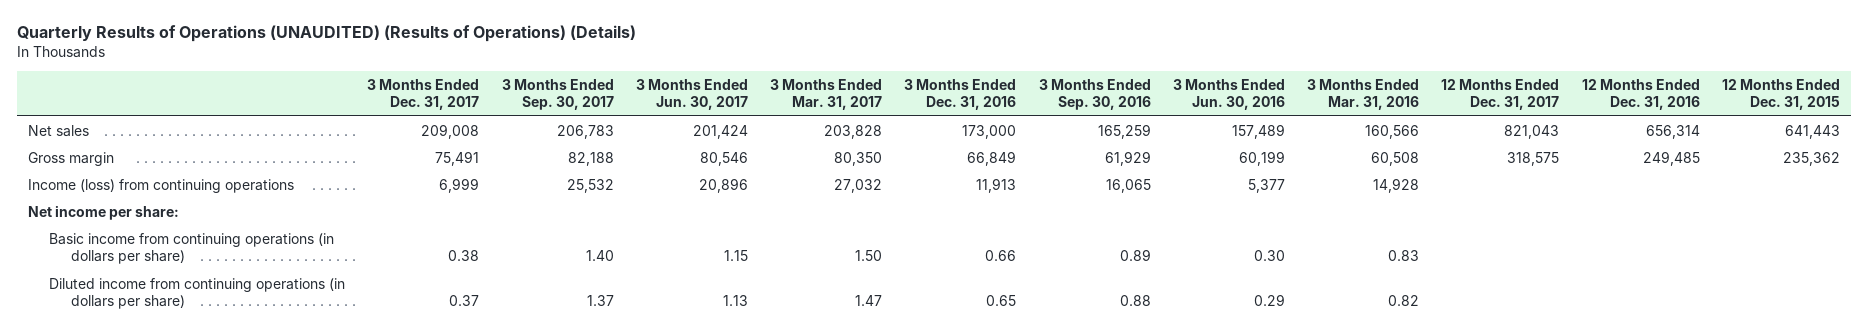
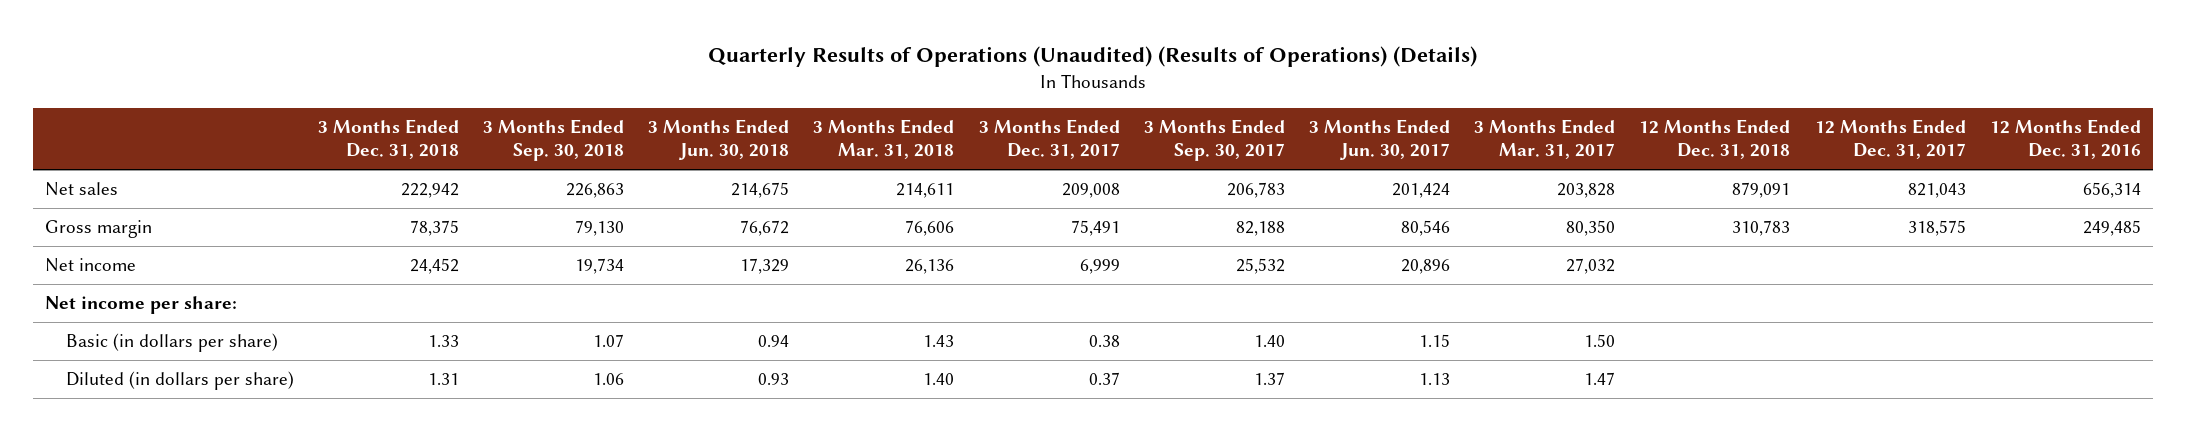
[16,25,636,43] Quarterly Results of Operations (UNAUDITED) (Results of Operations) (Details) -> [707,46,1477,68] Quarterly Results of Operations (Unaudited) (Results of Operations) (Details)
[904,79,1017,111] 3 Months Ended Dec. 31, 2016 -> none
[1038,79,1151,111] 3 Months Ended Sep. 30, 2016 -> none
[1172,79,1285,111] 3 Months Ended Jun. 30, 2016 -> none
[1307,79,1420,111] 3 Months Ended Mar. 31, 2016 -> none
[1721,79,1840,111] 12 Months Ended Dec. 31, 2015 -> none
none -> [317,118,459,160] 3 Months Ended Dec. 31, 2018
none -> [483,118,625,162] 3 Months Ended Sep. 30, 2018
none -> [648,118,790,161] 3 Months Ended Jun. 30, 2018
none -> [813,118,955,160] 3 Months Ended Mar. 31, 2018
none -> [1639,118,1791,160] 12 Months Ended Dec. 31, 2018
[27,178,294,193] Income (loss) from continuing operations -> [44,258,136,273] Net income
[49,232,335,264] Basic income from continuing operations (in dollars per share) -> [65,333,278,353] Basic (in dollars per share)
[49,277,346,309] Diluted income from continuing operations (in dollars per share) -> [65,371,294,391] Diluted (in dollars per share)

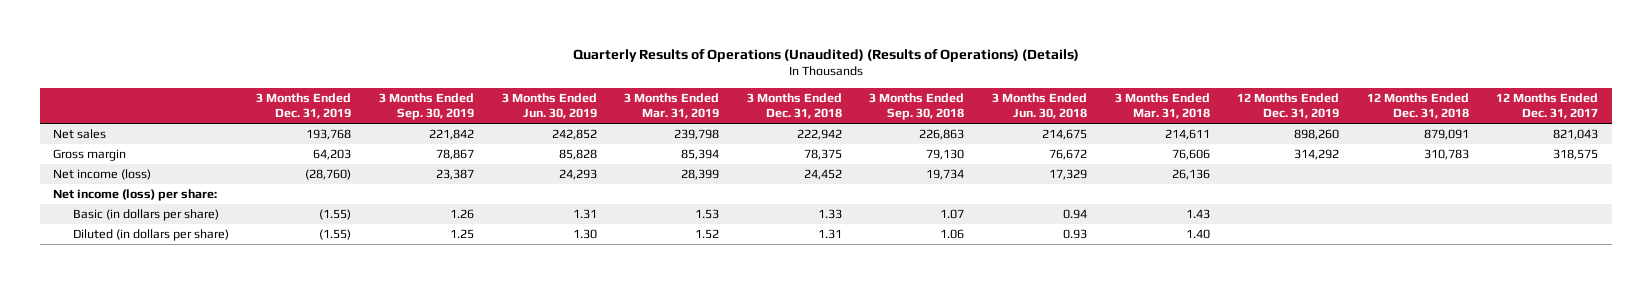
[978,118,1120,160] 3 Months Ended Dec. 31, 2017 -> none
[1143,118,1285,162] 3 Months Ended Sep. 30, 2017 -> none
[1309,118,1451,161] 3 Months Ended Jun. 30, 2017 -> none
[1474,118,1616,160] 3 Months Ended Mar. 31, 2017 -> none
[1989,118,2141,160] 12 Months Ended Dec. 31, 2016 -> none
none -> [256,92,352,120] 3 Months Ended Dec. 31, 2019
none -> [379,92,475,121] 3 Months Ended Sep. 30, 2019
none -> [501,92,597,120] 3 Months Ended Jun. 30, 2019
none -> [624,92,720,120] 3 Months Ended Mar. 31, 2019
none -> [1237,92,1340,120] 12 Months Ended Dec. 31, 2019
[44,258,136,273] Net income -> [53,168,152,180] Net income (loss)
[44,296,237,315] Net income per share: -> [53,188,218,201] Net income (loss) per share:

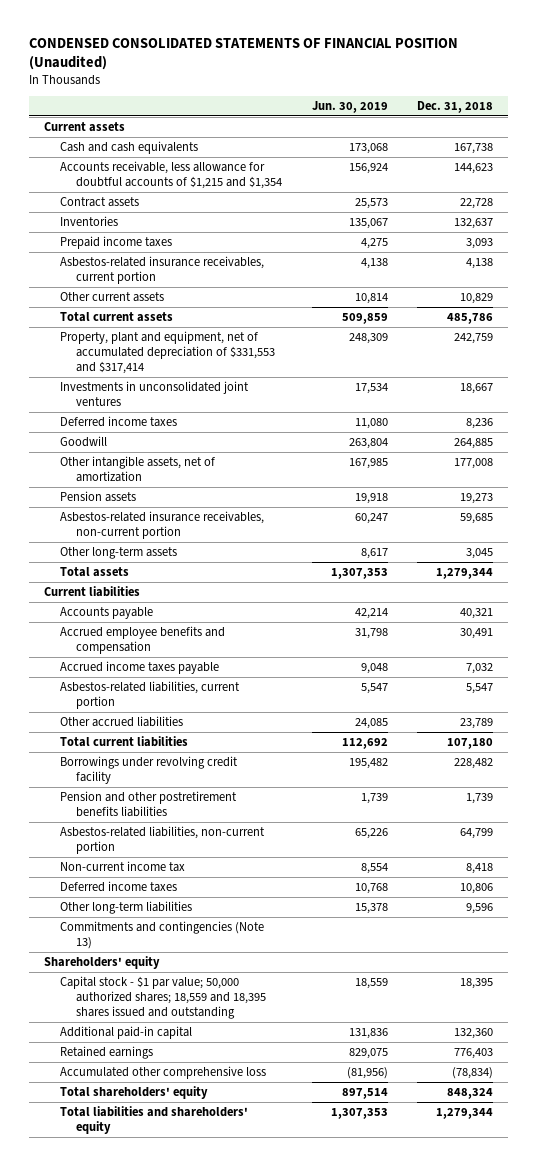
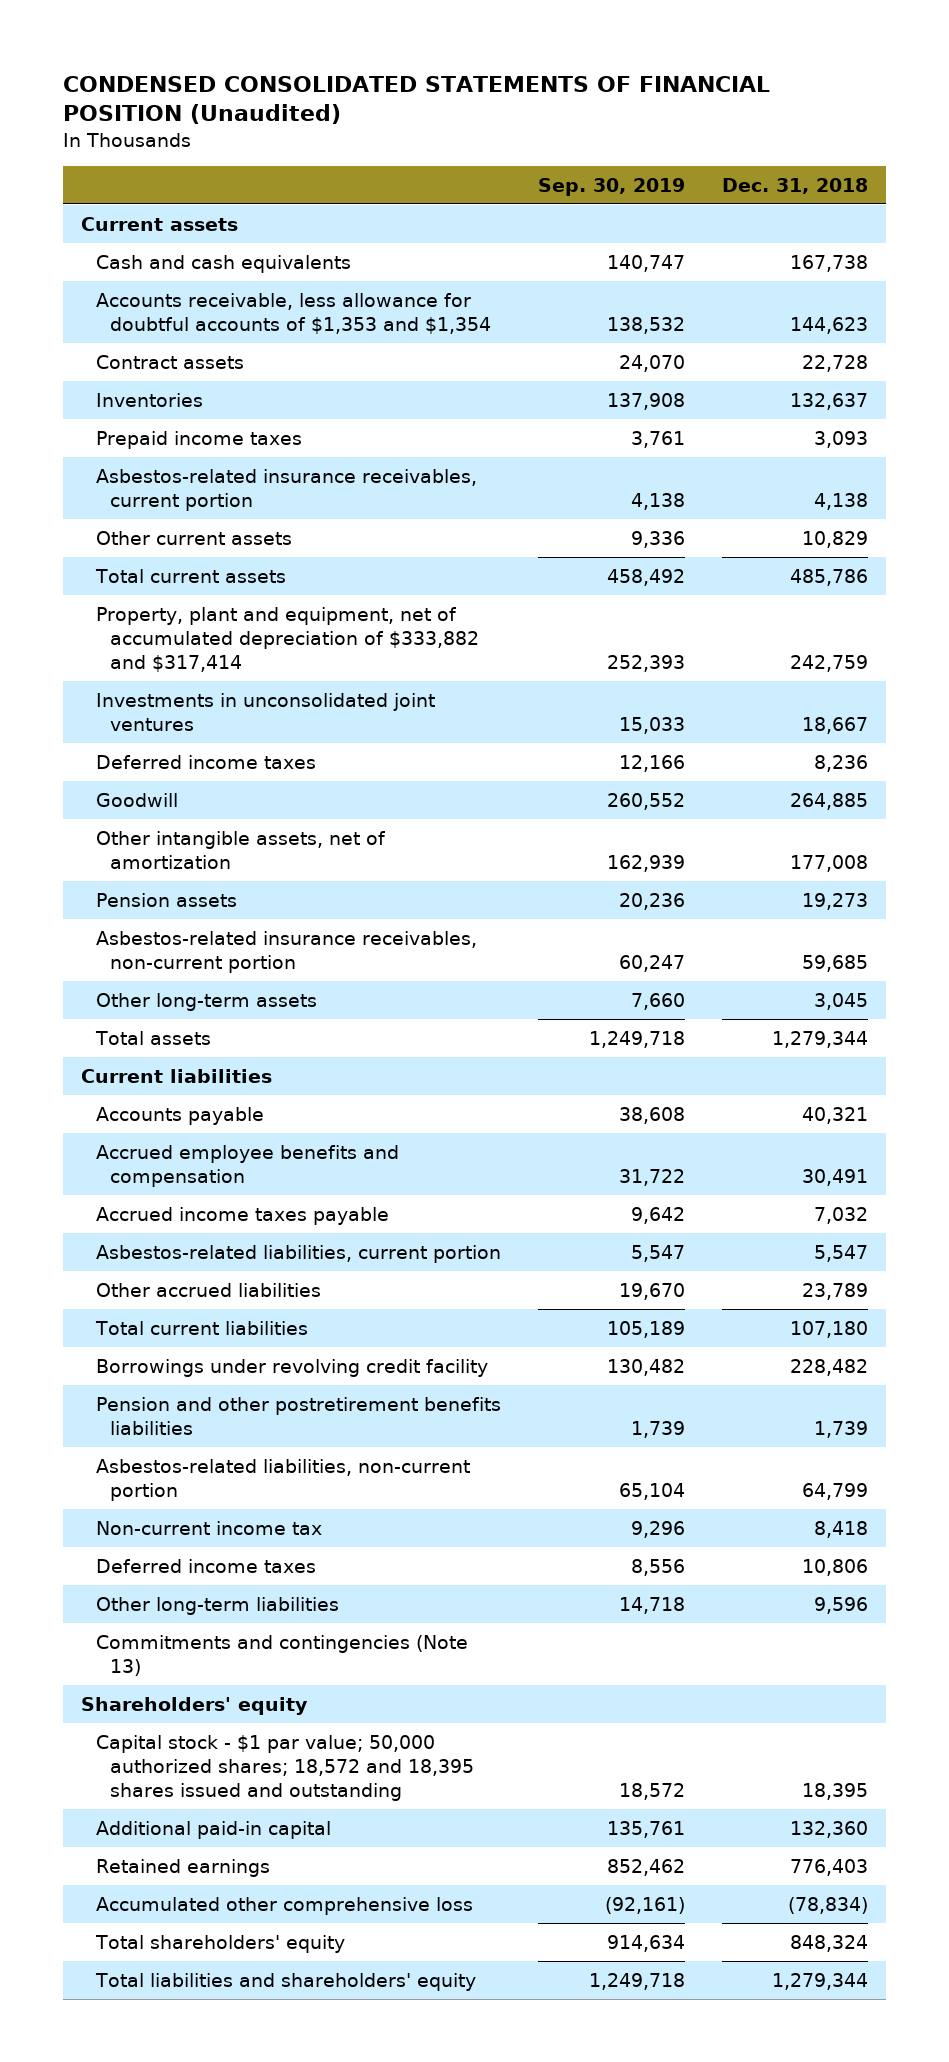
[311,101,388,114] Jun. 30, 2019 -> none
none -> [537,177,685,196] Sep. 30, 2019
[59,160,283,190] Accounts receivable, less allowance for doubtful accounts of $1,215 and $1,354 -> [95,292,492,334] Accounts receivable, less allowance for doubtful accounts of $1,353 and $1,354
[59,330,276,375] Property, plant and equipment, net of accumulated depreciation of $331,553 and $317,414 -> [95,606,480,672] Property, plant and equipment, net of accumulated depreciation of $333,882 and $317,414
[59,975,267,1020] Capital stock - $1 par value; 50,000 authorized shares; 18,559 and 18,395 shares issued and outstanding -> [95,1734,475,1801] Capital stock - $1 par value; 50,000 authorized shares; 18,572 and 18,395 shares issued and outstanding

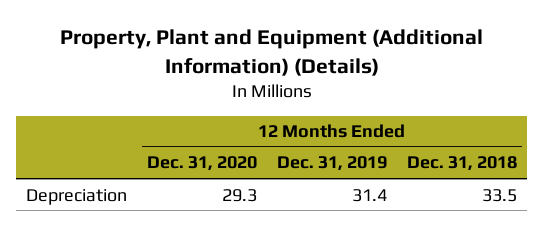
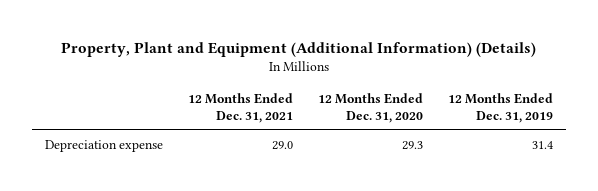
[407,156,518,172] Dec. 31, 2018 -> none
none -> [187,92,293,124] 12 Months Ended Dec. 31, 2021
[26,188,128,205] Depreciation -> [44,140,163,153] Depreciation expense

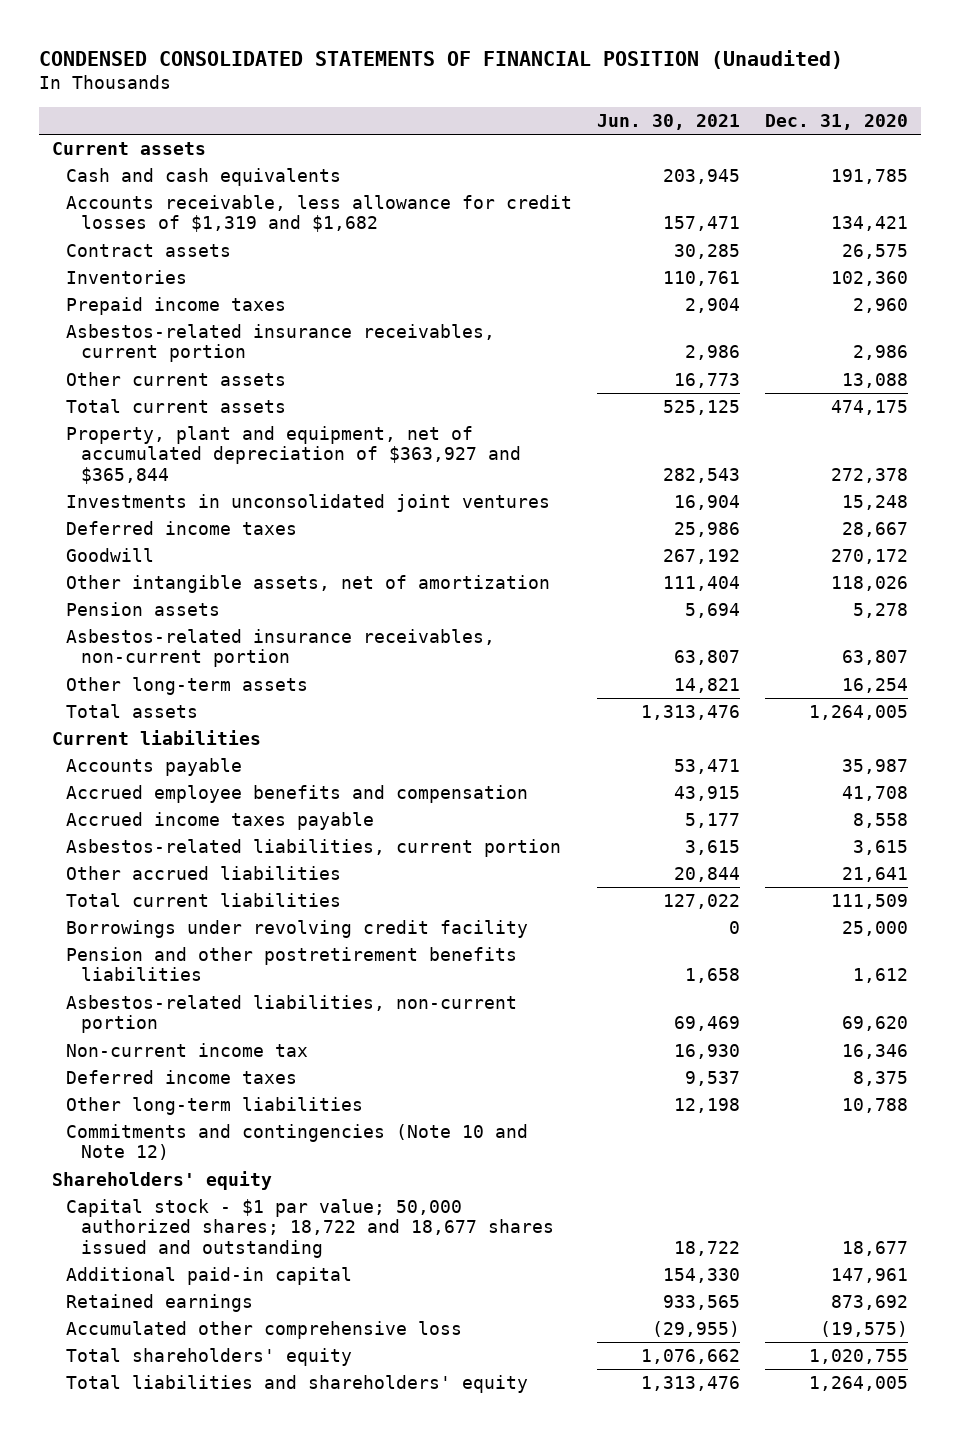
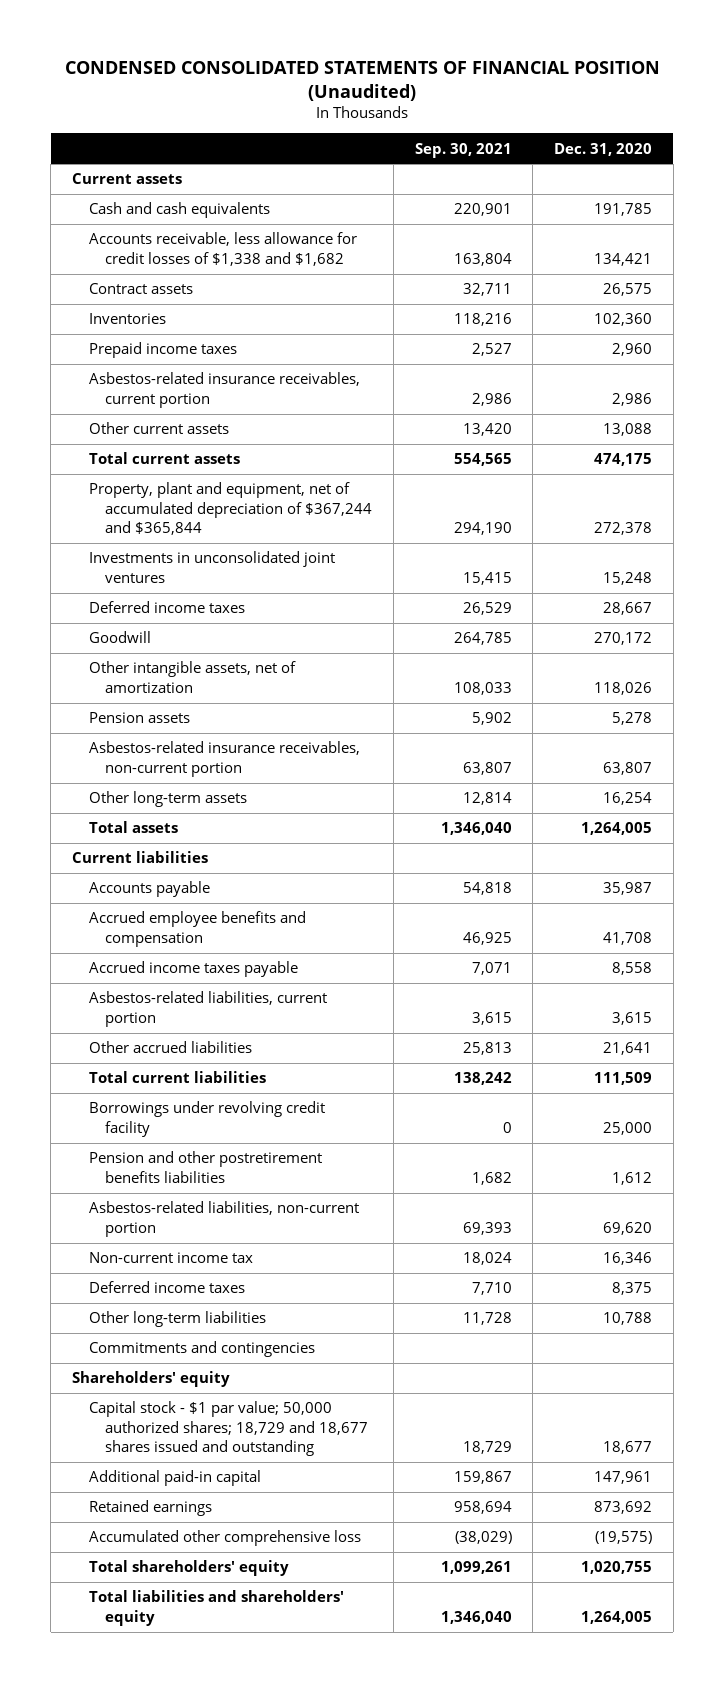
[597,113,741,130] Jun. 30, 2021 -> none
none -> [414,142,512,158] Sep. 30, 2021
[66,195,573,233] Accounts receivable, less allowance for credit losses of $1,319 and $1,682 -> [88,232,357,266] Accounts receivable, less allowance for credit losses of $1,338 and $1,682
[66,426,521,484] Property, plant and equipment, net of accumulated depreciation of $363,927 and $365,844 -> [88,482,373,536] Property, plant and equipment, net of accumulated depreciation of $367,244 and $365,844
[66,1124,529,1161] Commitments and contingencies (Note 10 and Note 12) -> [88,1341,315,1358] Commitments and contingencies
[66,1199,554,1258] Capital stock - $1 par value; 50,000 authorized shares; 18,722 and 18,677 shares issued and outstanding -> [88,1401,369,1457] Capital stock - $1 par value; 50,000 authorized shares; 18,729 and 18,677 shares issued and outstanding

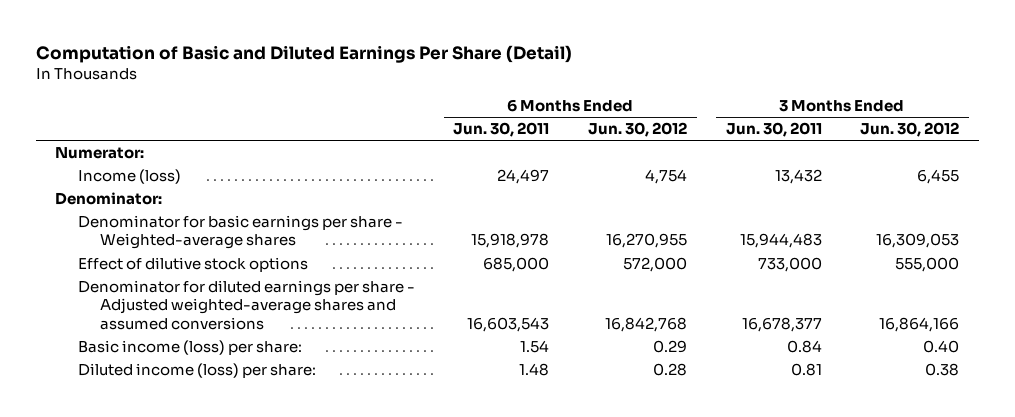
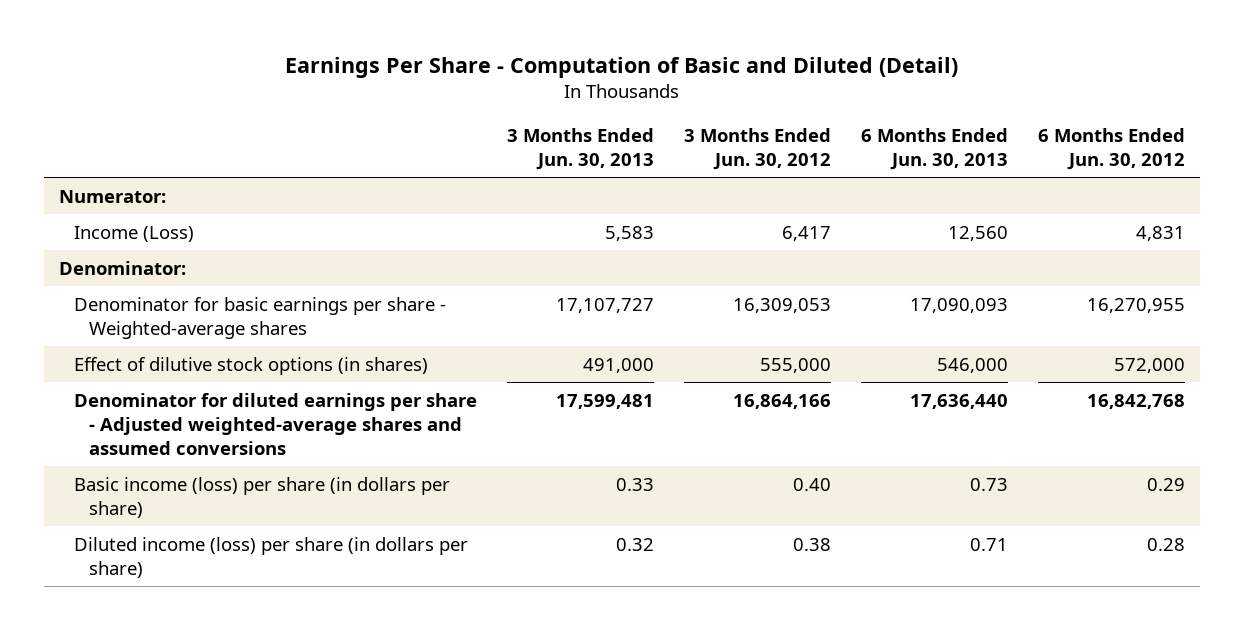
[36,45,573,64] Computation of Basic and Diluted Earnings Per Share (Detail) -> [284,56,958,78] Earnings Per Share - Computation of Basic and Diluted (Detail)
[453,122,550,138] Jun. 30, 2011 -> none
[725,122,822,138] Jun. 30, 2011 -> none
none -> [507,127,655,170] 3 Months Ended Jun. 30, 2013
none -> [860,127,1008,170] 6 Months Ended Jun. 30, 2013
[77,168,181,184] Income (loss) -> [74,225,195,242] Income (Loss)
[644,168,687,184] 4,754 -> [1135,225,1185,241] 4,831
[917,168,960,184] 6,455 -> [781,225,831,241] 6,417
[77,256,308,272] Effect of dilutive stock options -> [74,356,429,375] Effect of dilutive stock options (in shares)
[77,339,302,355] Basic income (loss) per share: -> [74,476,451,518] Basic income (loss) per share (in dollars per share)
[77,362,316,378] Diluted income (loss) per share: -> [74,536,469,578] Diluted income (loss) per share (in dollars per share)

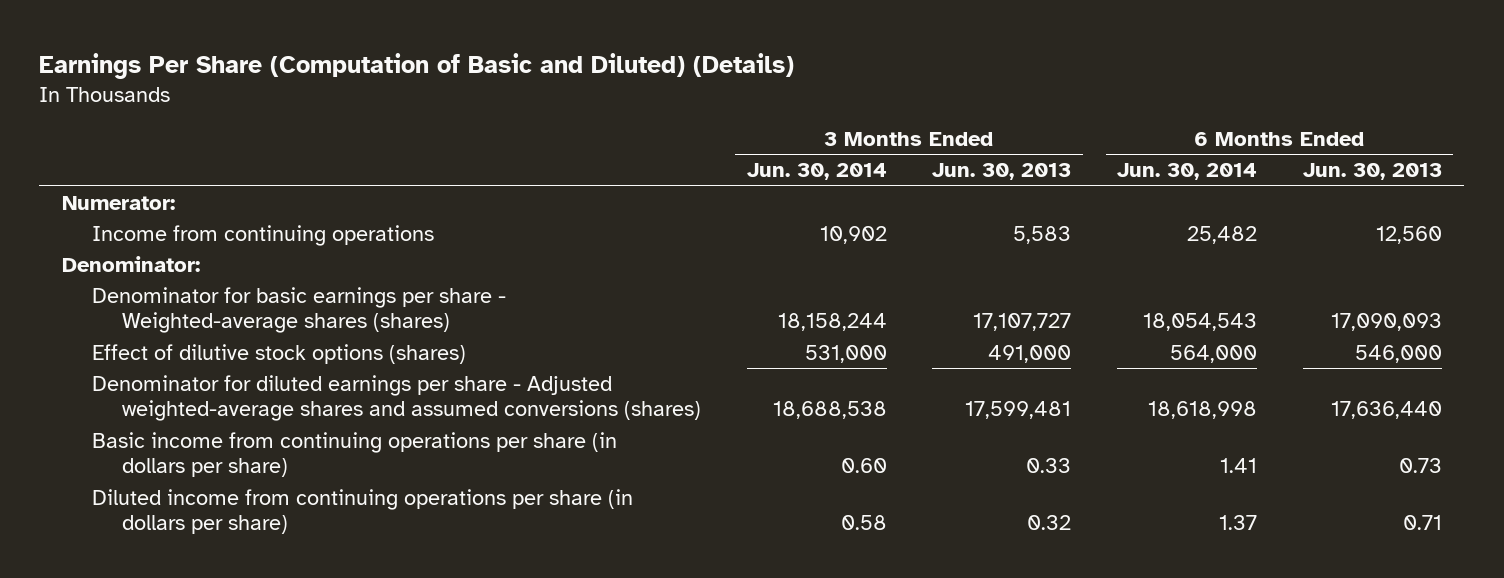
[284,56,958,78] Earnings Per Share - Computation of Basic and Diluted (Detail) -> [39,52,795,79] Earnings Per Share (Computation of Basic and Diluted) (Details)
[683,127,831,170] 3 Months Ended Jun. 30, 2012 -> none
[1037,127,1185,170] 6 Months Ended Jun. 30, 2012 -> none
none -> [746,163,887,181] Jun. 30, 2014
none -> [1116,163,1257,181] Jun. 30, 2014
[74,225,195,242] Income (Loss) -> [92,224,435,246] Income from continuing operations
[74,296,447,339] Denominator for basic earnings per share - Weighted-average shares -> [92,286,507,334] Denominator for basic earnings per share - Weighted-average shares (shares)
[74,356,429,375] Effect of dilutive stock options (in shares) -> [92,343,467,364] Effect of dilutive stock options (shares)
[74,392,478,456] Denominator for diluted earnings per share - Adjusted weighted-average shares and assumed conversions -> [92,374,701,422] Denominator for diluted earnings per share - Adjusted weighted-average shares and assumed conversions (shares)
[74,476,451,518] Basic income (loss) per share (in dollars per share) -> [92,431,618,478] Basic income from continuing operations per share (in dollars per share)
[74,536,469,578] Diluted income (loss) per share (in dollars per share) -> [92,488,634,535] Diluted income from continuing operations per share (in dollars per share)

